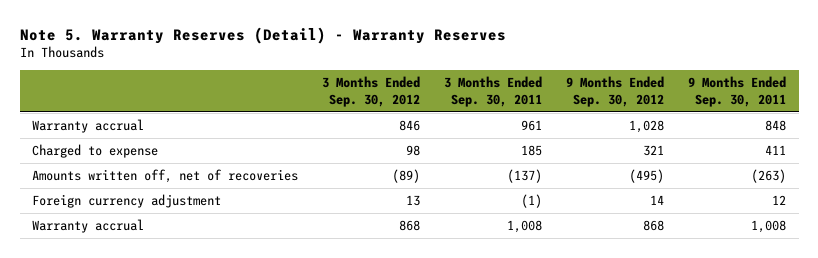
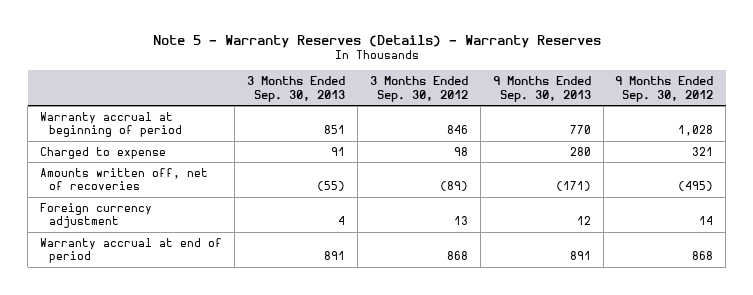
[19,26,506,44] Note 5. Warranty Reserves (Detail) - Warranty Reserves -> [152,34,601,48] Note 5 - Warranty Reserves (Details) - Warranty Reserves
[444,76,543,107] 3 Months Ended Sep. 30, 2011 -> none
[688,76,787,107] 9 Months Ended Sep. 30, 2011 -> none
none -> [246,76,345,102] 3 Months Ended Sep. 30, 2013
none -> [492,76,591,102] 9 Months Ended Sep. 30, 2013
[31,118,144,133] Warranty accrual -> [39,111,183,138] Warranty accrual at beginning of period
[31,218,144,233] Warranty accrual -> [39,237,222,264] Warranty accrual at end of period

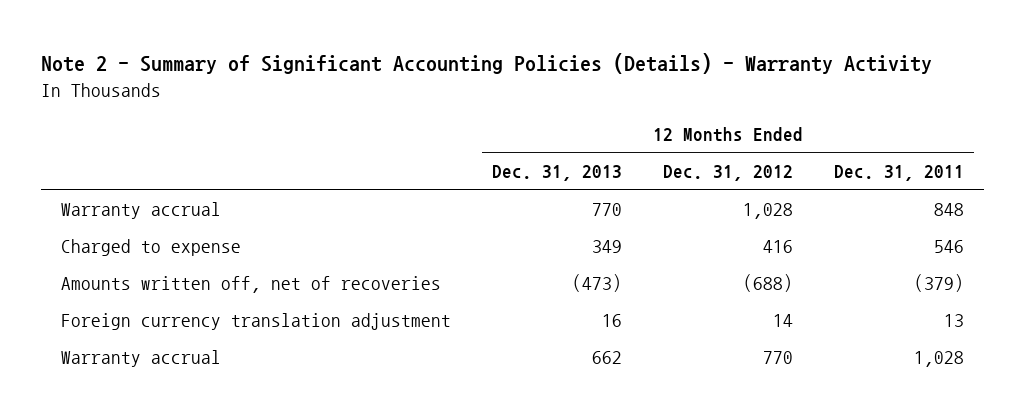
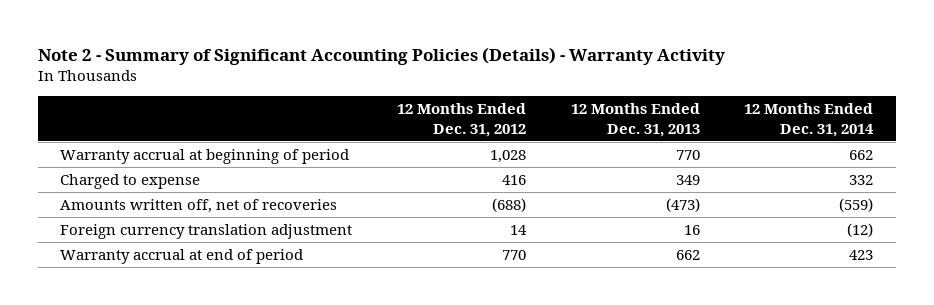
[833,164,964,181] Dec. 31, 2011 -> none
none -> [744,103,875,137] 12 Months Ended Dec. 31, 2014
[60,201,221,219] Warranty accrual -> [60,148,350,164] Warranty accrual at beginning of period
[60,349,221,367] Warranty accrual -> [60,248,304,264] Warranty accrual at end of period

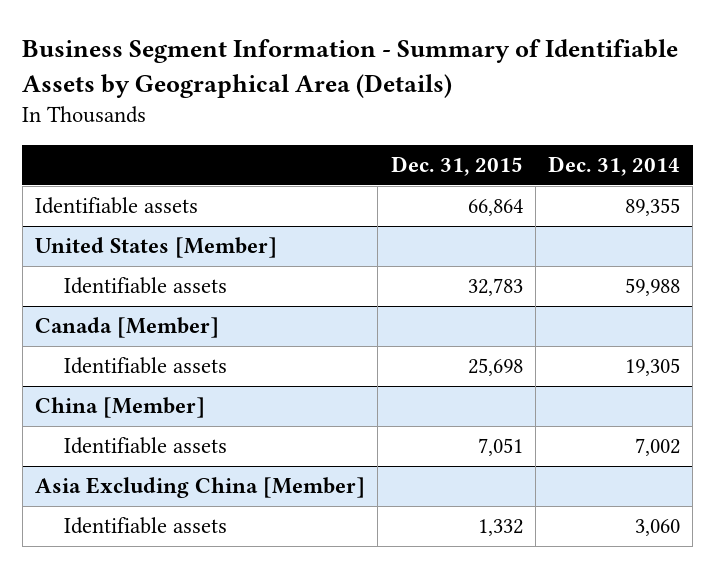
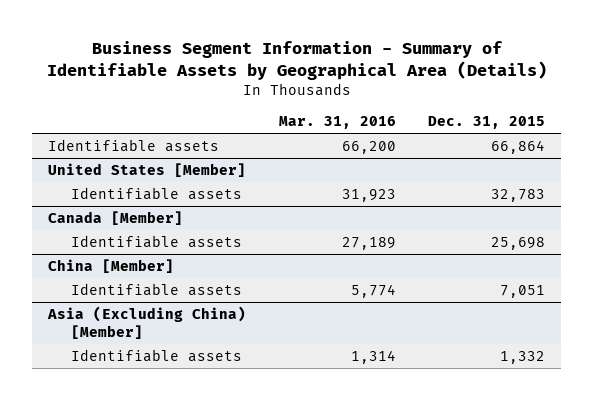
[547,155,680,176] Dec. 31, 2014 -> none
none -> [278,116,396,130] Mar. 31, 2016
[35,477,366,499] Asia Excluding China [Member] -> [47,305,247,339] Asia (Excluding China) [Member]

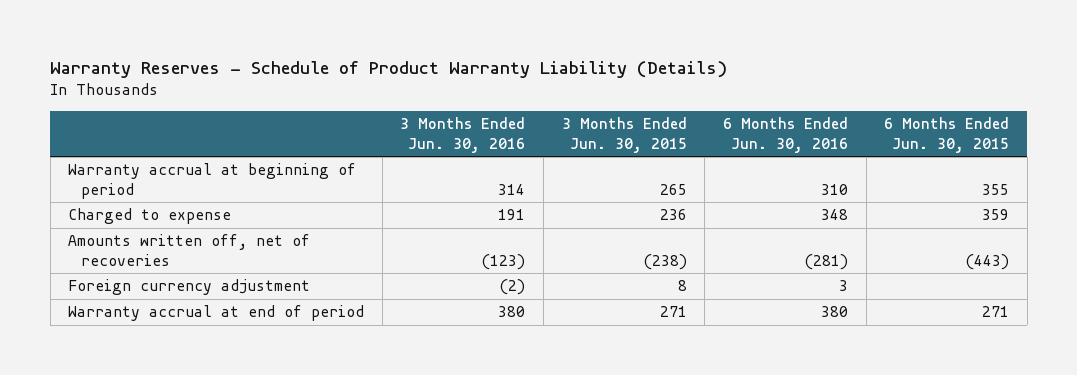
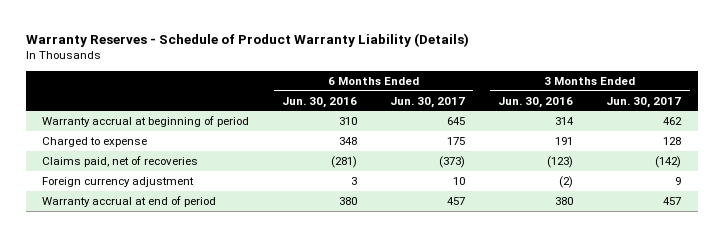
[561,117,687,153] 3 Months Ended Jun. 30, 2015 -> none
[884,117,1010,153] 6 Months Ended Jun. 30, 2015 -> none
none -> [390,96,466,108] Jun. 30, 2017
none -> [606,96,682,108] Jun. 30, 2017
[68,234,311,266] Amounts written off, net of recoveries -> [42,155,199,167] Claims paid, net of recoveries

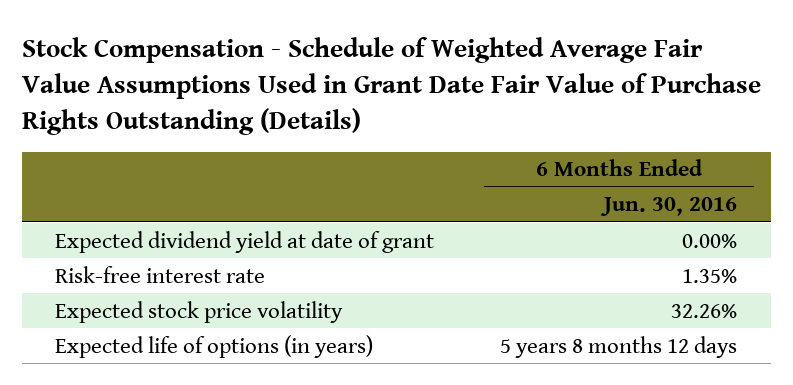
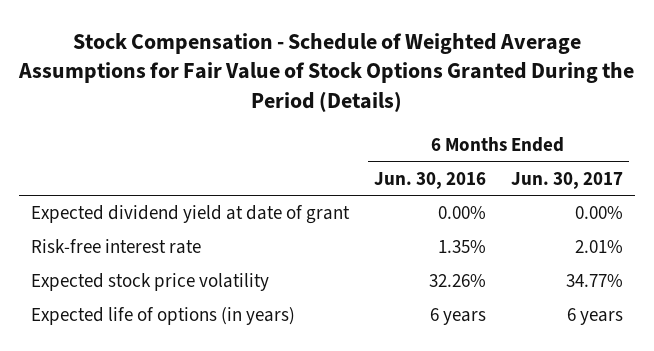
[21,37,761,135] Stock Compensation - Schedule of Weighted Average Fair Value Assumptions Used in Grant Date Fair Value of Purchase Rights Outstanding (Details) -> [17,32,634,113] Stock Compensation - Schedule of Weighted Average Assumptions for Fair Value of Stock Options Granted During the Period (Details)
none -> [510,171,623,189] Jun. 30, 2017
[500,335,738,358] 5 years 8 months 12 days -> [429,308,486,326] 6 years

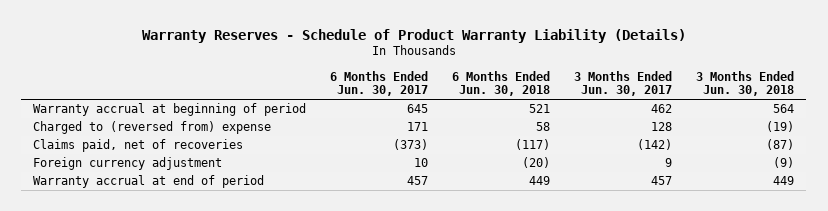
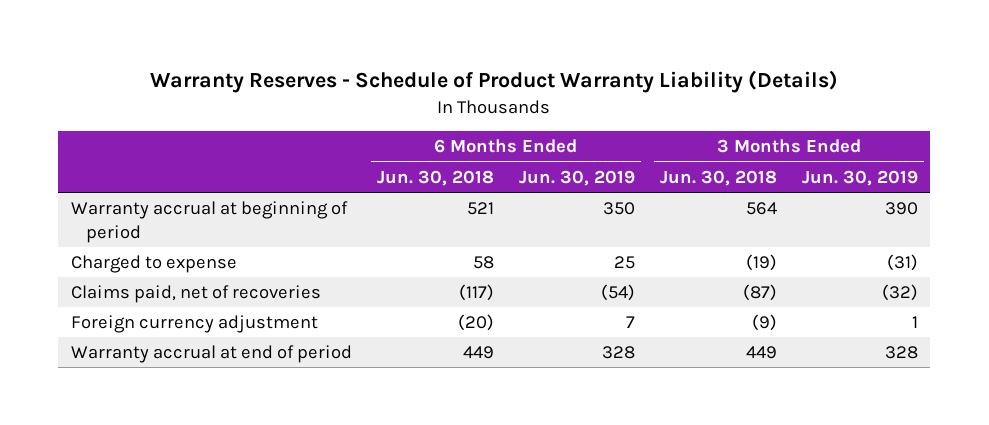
[330,70,429,97] 6 Months Ended Jun. 30, 2017 -> none
[574,70,673,97] 3 Months Ended Jun. 30, 2017 -> none
none -> [518,169,635,186] Jun. 30, 2019
none -> [801,169,918,186] Jun. 30, 2019
[33,121,272,135] Charged to (reversed from) expense -> [70,255,237,274] Charged to expense

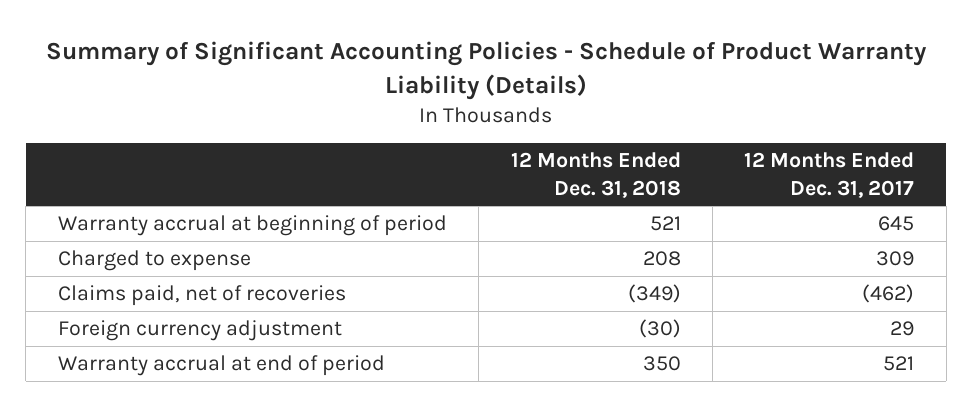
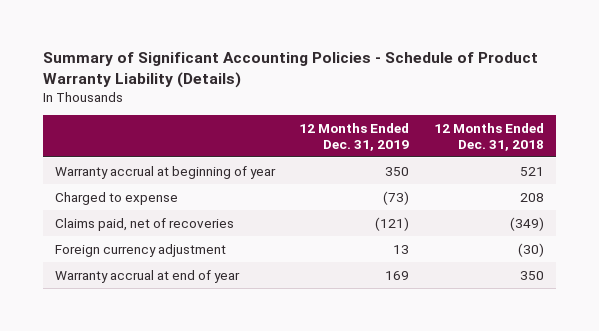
[744,152,915,198] 12 Months Ended Dec. 31, 2017 -> none
none -> [299,122,410,151] 12 Months Ended Dec. 31, 2019
[57,215,447,237] Warranty accrual at beginning of period -> [54,165,276,179] Warranty accrual at beginning of year
[57,355,385,377] Warranty accrual at end of period -> [54,269,240,283] Warranty accrual at end of year

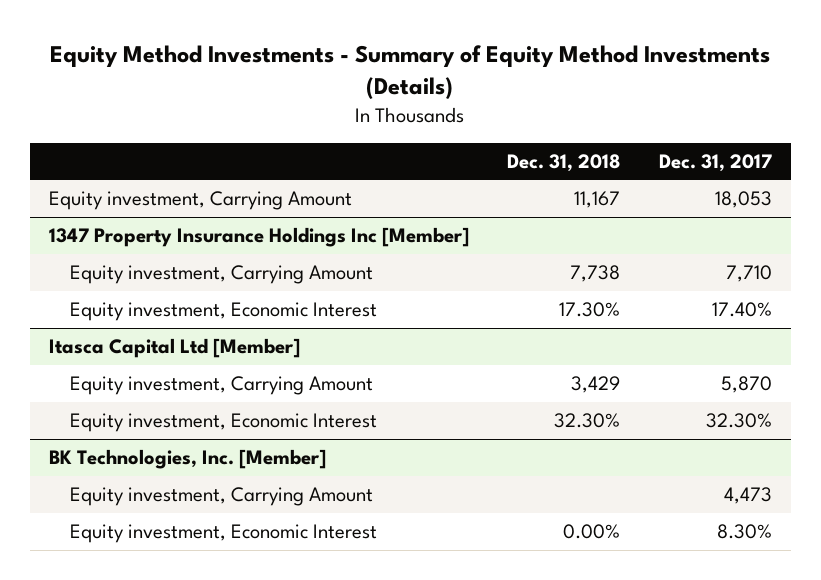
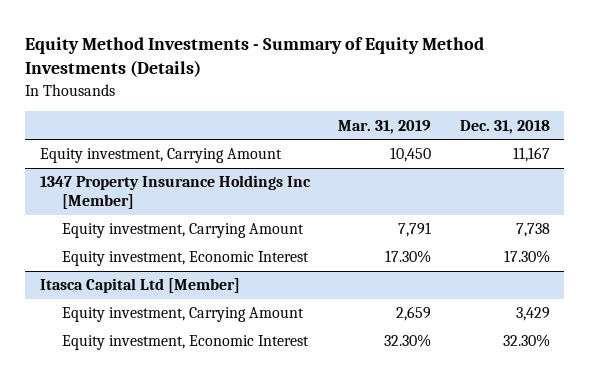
[658,153,772,172] Dec. 31, 2017 -> none
none -> [338,119,432,134] Mar. 31, 2019
[49,449,327,470] BK Technologies, Inc. [Member] -> none
[70,487,374,507] Equity investment, Carrying Amount -> none
[70,524,378,544] Equity investment, Economic Interest -> none

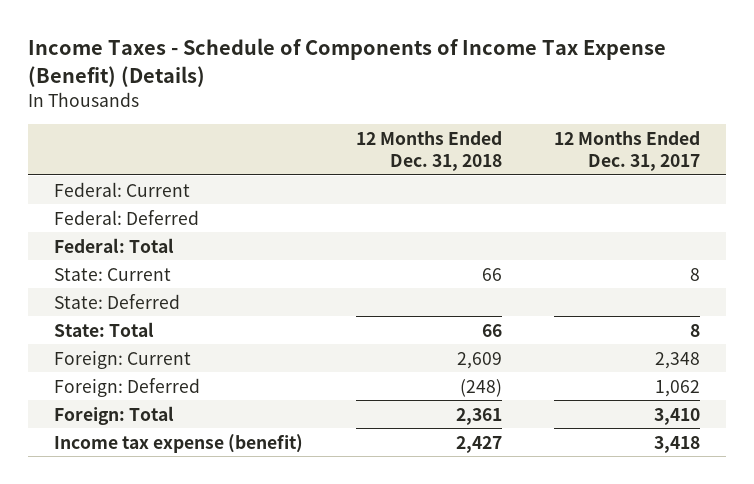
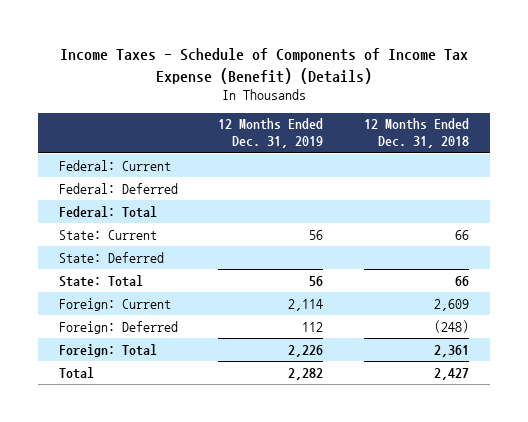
[554,130,701,172] 12 Months Ended Dec. 31, 2017 -> none
none -> [218,118,324,149] 12 Months Ended Dec. 31, 2019
[54,433,304,453] Income tax expense (benefit) -> [58,366,94,379] Total

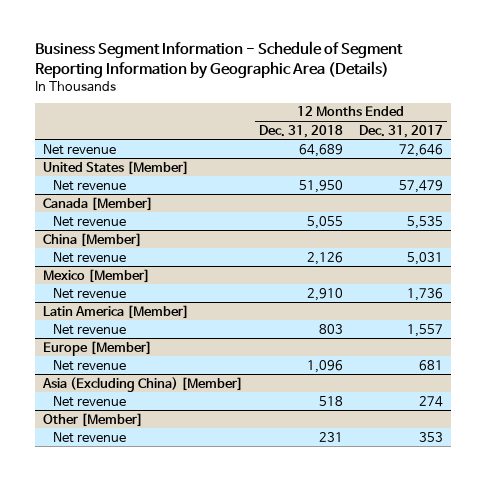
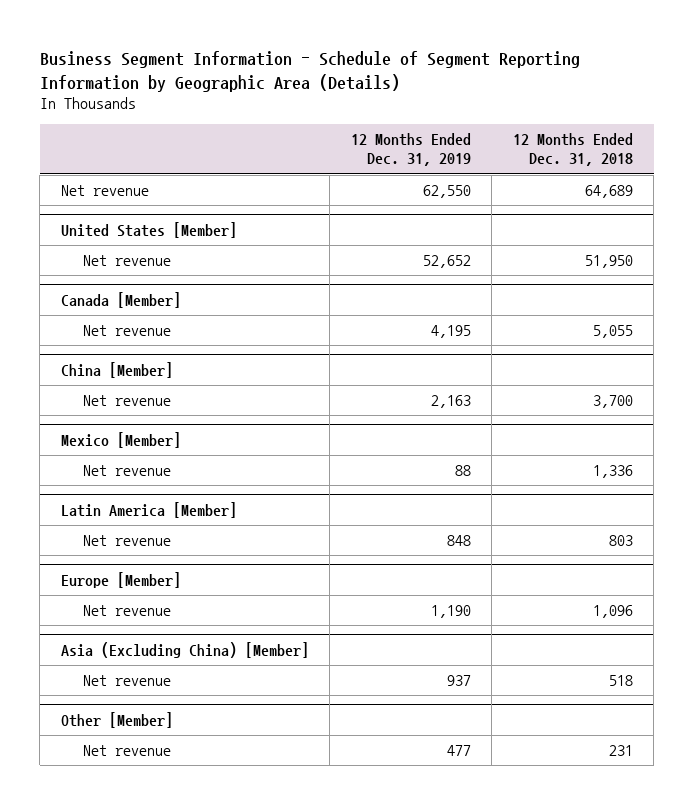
[359,124,444,138] Dec. 31, 2017 -> none
none -> [350,132,471,167] 12 Months Ended Dec. 31, 2019
[307,251,344,265] 2,126 -> [592,395,633,409] 3,700
[307,287,344,301] 2,910 -> [592,465,633,479] 1,336

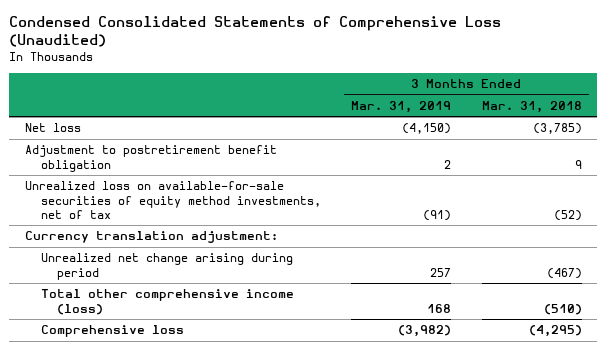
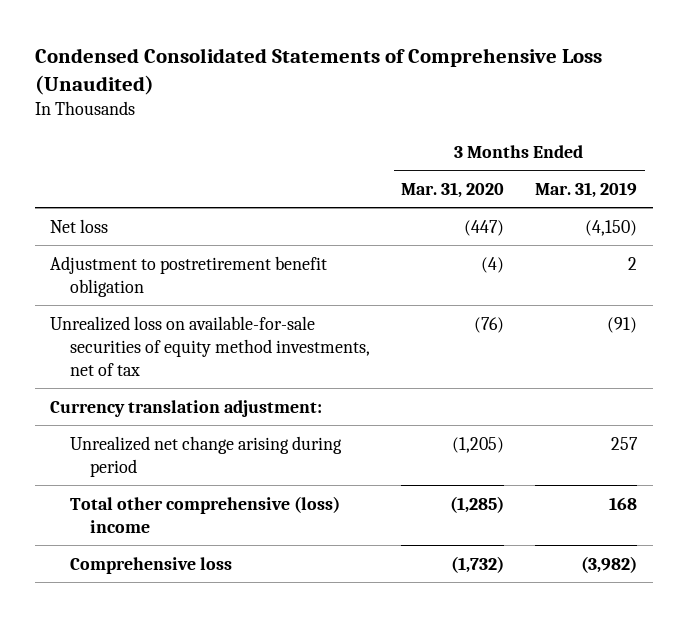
[481,100,582,113] Mar. 31, 2018 -> none
none -> [401,182,505,199] Mar. 31, 2020
[40,289,294,315] Total other comprehensive income (loss) -> [70,495,341,533] Total other comprehensive (loss) income

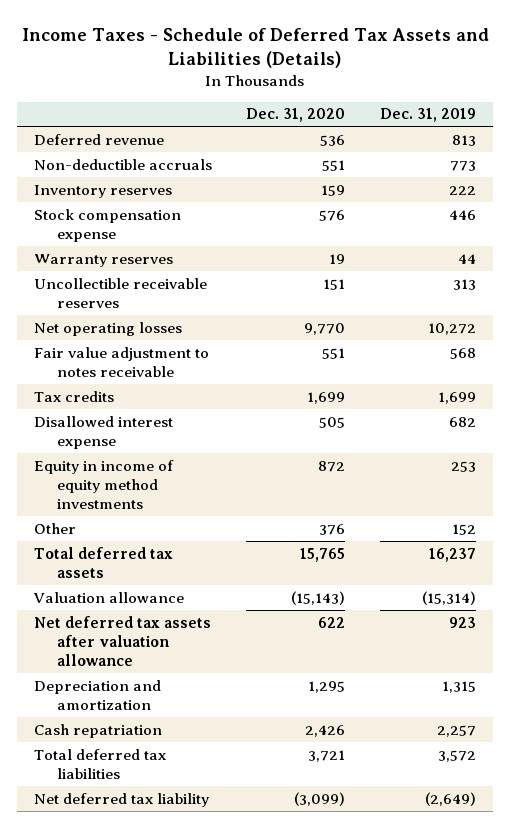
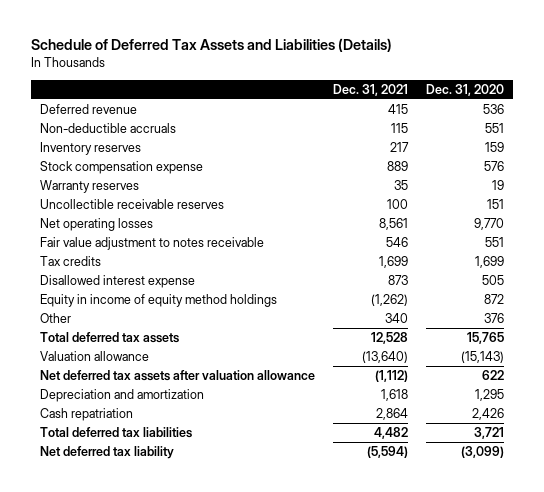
[21,27,489,68] Income Taxes - Schedule of Deferred Tax Assets and Liabilities (Details) -> [30,38,392,53] Schedule of Deferred Tax Assets and Liabilities (Details)
[380,108,477,123] Dec. 31, 2019 -> none
none -> [333,83,409,96] Dec. 31, 2021
[33,459,174,510] Equity in income of equity method investments -> [39,294,277,308] Equity in income of equity method holdings

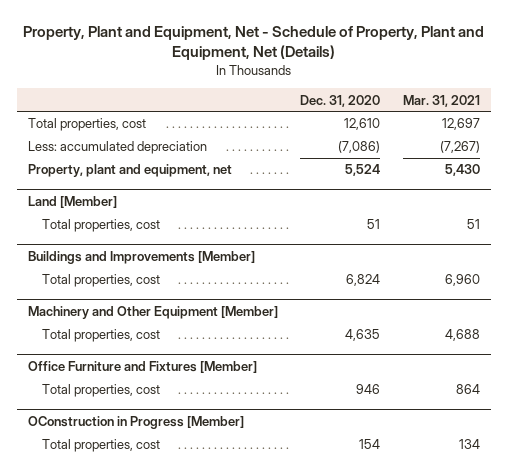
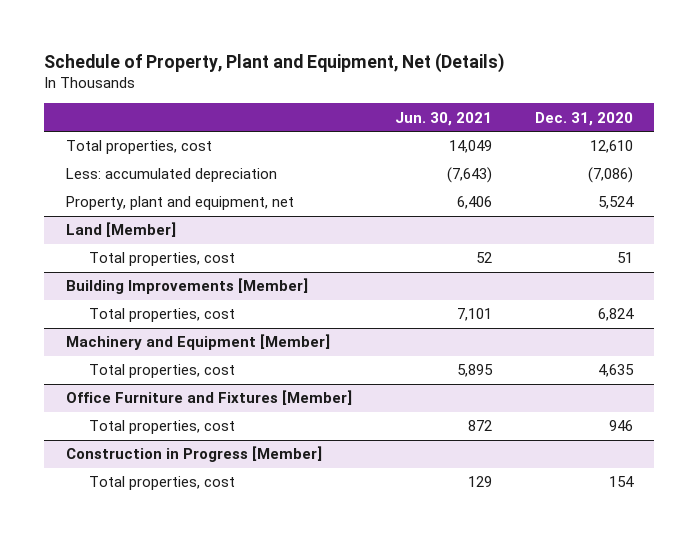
[22,25,484,61] Property, Plant and Equipment, Net - Schedule of Property, Plant and Equipment, Net (Details) -> [43,52,504,73] Schedule of Property, Plant and Equipment, Net (Details)
[402,94,480,107] Mar. 31, 2021 -> none
none -> [394,111,492,126] Jun. 30, 2021
[27,250,255,264] Buildings and Improvements [Member] -> [65,278,308,295] Building Improvements [Member]
[27,305,278,319] Machinery and Other Equipment [Member] -> [65,334,330,351] Machinery and Equipment [Member]
[27,415,244,429] OConstruction in Progress [Member] -> [65,446,322,463] Construction in Progress [Member]

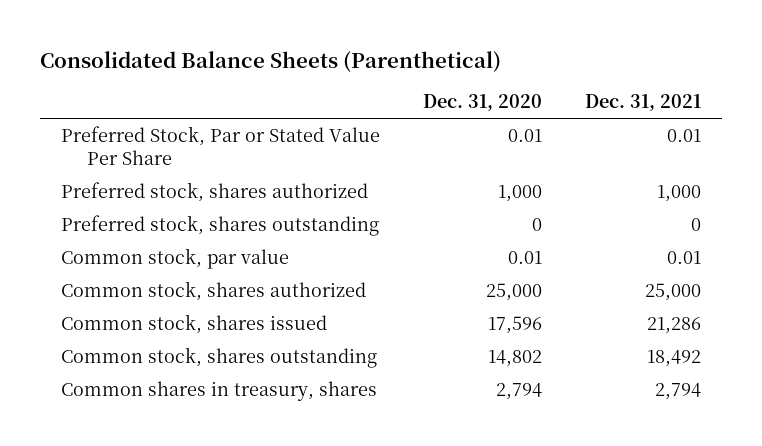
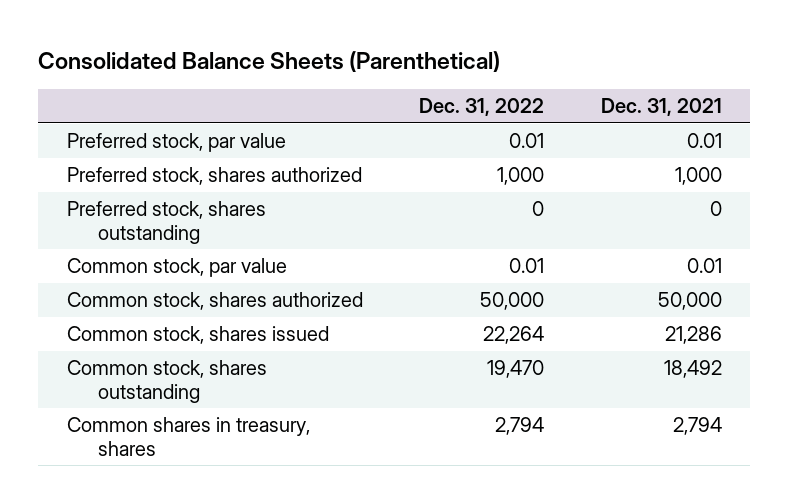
[422,94,542,112] Dec. 31, 2020 -> none
none -> [419,98,545,117] Dec. 31, 2022
[61,125,381,166] Preferred Stock, Par or Stated Value Per Share -> [66,133,286,153] Preferred stock, par value
[644,282,701,301] 25,000 -> [657,292,722,311] 50,000

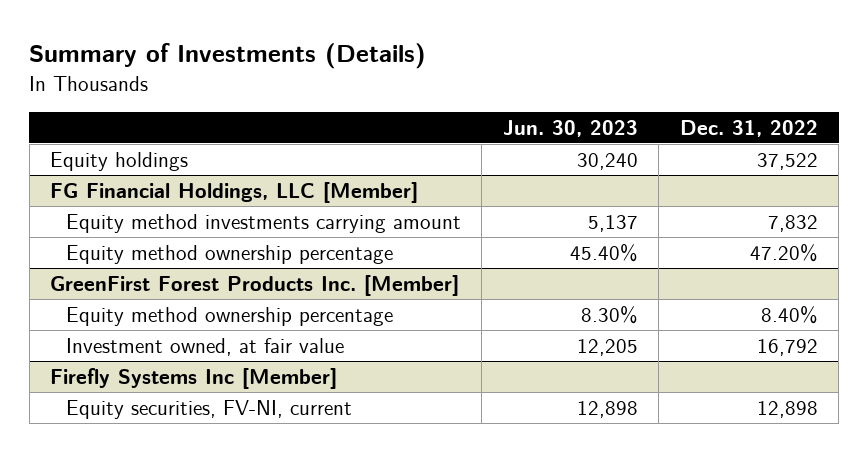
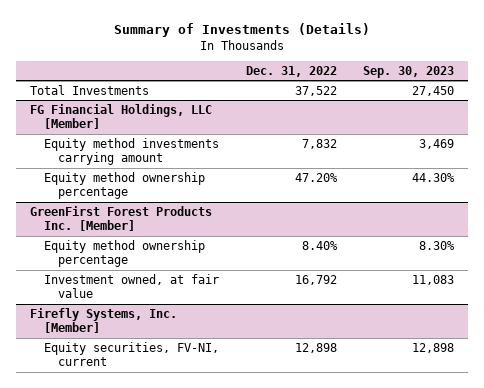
[502,119,638,137] Jun. 30, 2023 -> none
none -> [363,65,455,78] Sep. 30, 2023
[50,151,189,171] Equity holdings -> [29,84,149,95] Total Investments
[50,367,338,389] Firefly Systems Inc [Member] -> [29,307,177,334] Firefly Systems, Inc. [Member]

